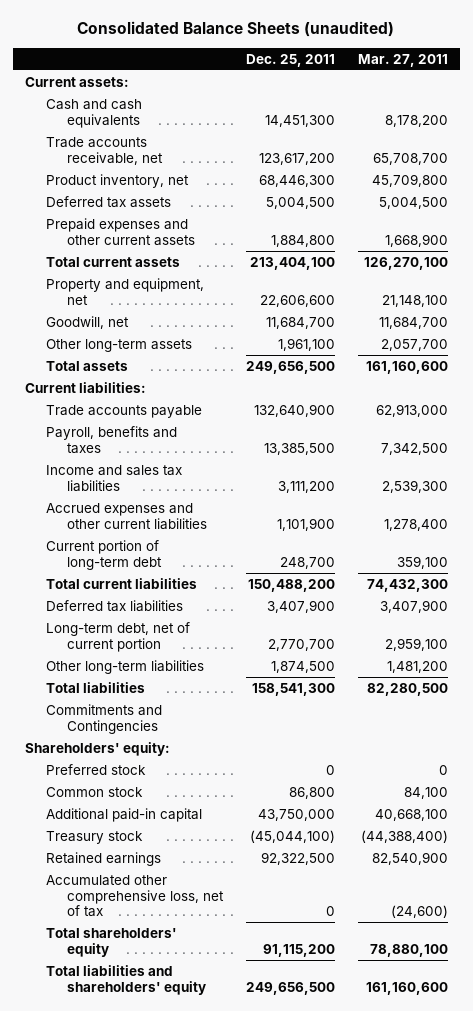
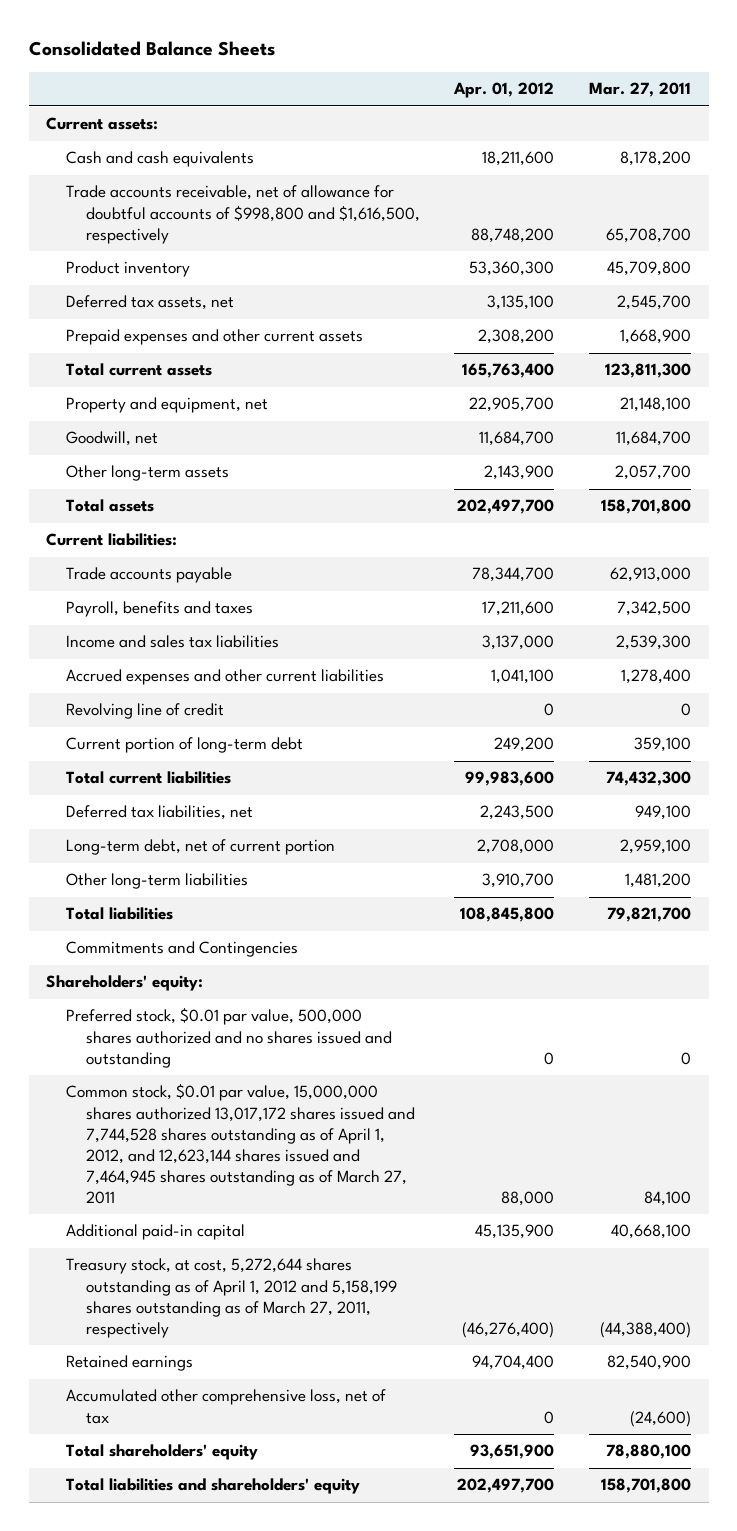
[77,21,395,38] Consolidated Balance Sheets (unaudited) -> [28,40,275,56] Consolidated Balance Sheets
[245,53,335,67] Dec. 25, 2011 -> none
none -> [453,82,555,99] Apr. 01, 2012
[45,136,163,165] Trade accounts receivable, net -> [65,185,420,244] Trade accounts receivable, net of allowance for doubtful accounts of $998,800 and $1,616,500, respectively
[45,173,189,188] Product inventory, net -> [65,261,190,278] Product inventory
[45,195,171,208] Deferred tax assets -> [65,295,234,311] Deferred tax assets, net
[378,196,448,209] 5,004,500 -> [617,295,692,311] 2,545,700
[363,256,448,270] 126,270,100 -> [605,363,692,379] 123,811,300
[365,360,448,374] 161,160,600 -> [601,499,692,515] 158,701,800
none -> [65,703,224,720] Revolving line of credit
[45,599,183,612] Deferred tax liabilities -> [65,805,253,821] Deferred tax liabilities, net
[379,599,448,613] 3,407,900 -> [635,805,692,821] 949,100
[366,682,448,696] 82,280,500 -> [607,907,692,923] 79,821,700
[45,763,146,775] Preferred stock -> [65,1007,392,1068] Preferred stock, $0.01 par value, 500,000 shares authorized and no shares issued and outstanding
[45,786,143,797] Common stock -> [65,1083,415,1204] Common stock, $0.01 par value, 15,000,000 shares authorized 13,017,172 shares issued and 7,744,528 shares outstanding as of April 1, 2012, and 12,623,144 shares issued and 7,464,945 shares outstanding as of March 27, 2011
[45,830,143,844] Treasury stock -> [65,1258,397,1338] Treasury stock, at cost, 5,272,644 shares outstanding as of April 1, 2012 and 5,158,199 shares outstanding as of March 27, 2011, respectively
[365,981,448,995] 161,160,600 -> [601,1478,692,1494] 158,701,800

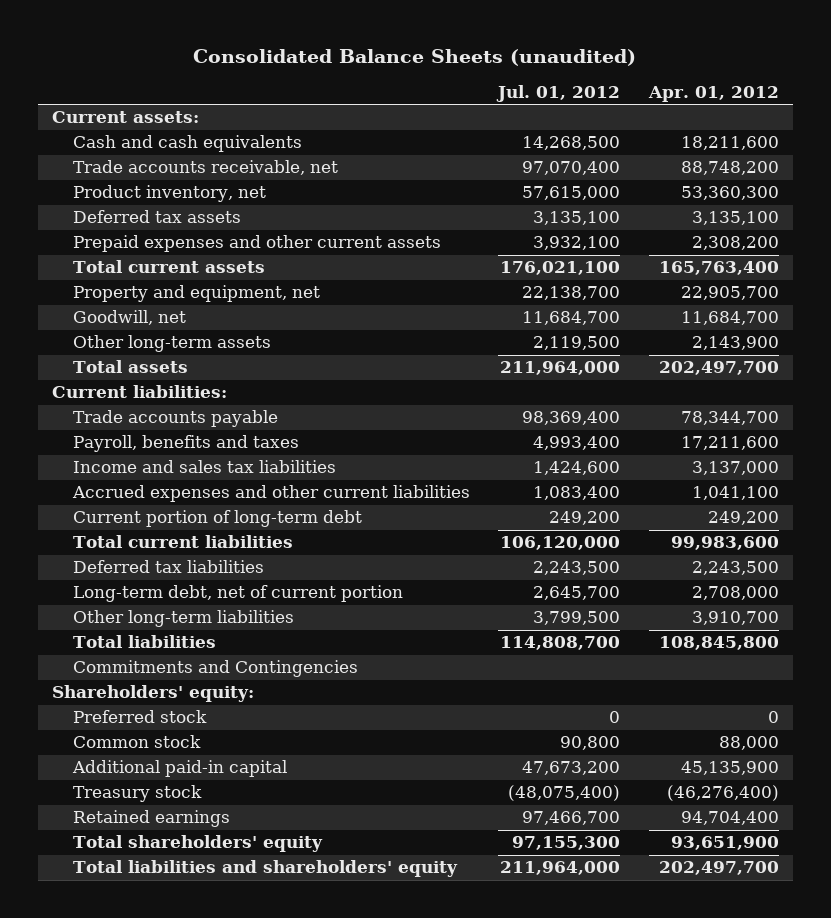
[28,40,275,56] Consolidated Balance Sheets -> [193,49,637,67] Consolidated Balance Sheets (unaudited)
[589,82,692,98] Mar. 27, 2011 -> none
none -> [496,84,621,102] Jul. 01, 2012
[65,185,420,244] Trade accounts receivable, net of allowance for doubtful accounts of $998,800 and $1,616,500, respectively -> [73,160,339,176] Trade accounts receivable, net
[65,261,190,278] Product inventory -> [73,185,267,203] Product inventory, net
[65,295,234,311] Deferred tax assets, net -> [73,210,242,224] Deferred tax assets
[65,703,224,720] Revolving line of credit -> none
[65,805,253,821] Deferred tax liabilities, net -> [73,560,265,574] Deferred tax liabilities
[65,1007,392,1068] Preferred stock, $0.01 par value, 500,000 shares authorized and no shares issued and outstanding -> [73,710,208,724] Preferred stock
[65,1083,415,1204] Common stock, $0.01 par value, 15,000,000 shares authorized 13,017,172 shares issued and 7,744,528 shares outstanding as of April 1, 2012, and 12,623,144 shares issued and 7,464,945 shares outstanding as of March 27, 2011 -> [73,735,202,749] Common stock
[65,1258,397,1338] Treasury stock, at cost, 5,272,644 shares outstanding as of April 1, 2012 and 5,158,199 shares outstanding as of March 27, 2011, respectively -> [73,785,203,803] Treasury stock
[65,1389,386,1424] Accumulated other comprehensive loss, net of tax -> none

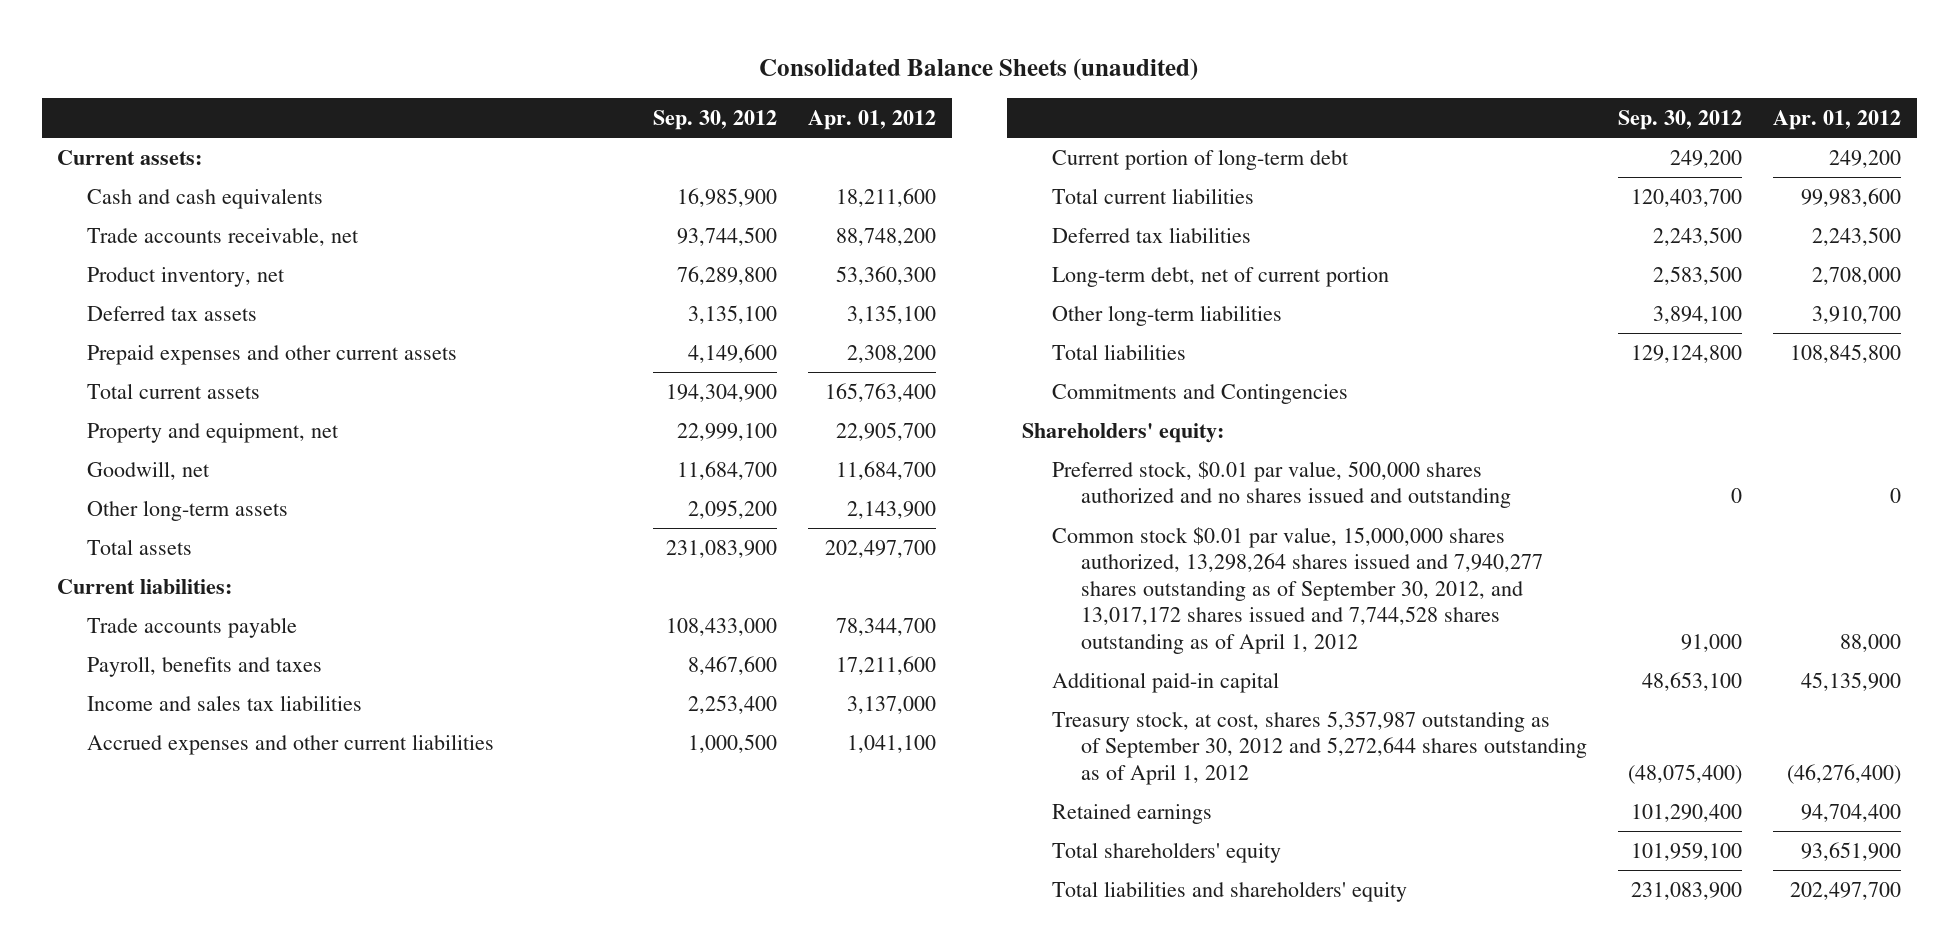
[496,84,621,102] Jul. 01, 2012 -> none
none -> [653,109,778,130] Sep. 30, 2012
[73,710,208,724] Preferred stock -> [1051,460,1511,509] Preferred stock, $0.01 par value, 500,000 shares authorized and no shares issued and outstanding
[73,735,202,749] Common stock -> [1051,526,1543,654] Common stock $0.01 par value, 15,000,000 shares authorized, 13,298,264 shares issued and 7,940,277 shares outstanding as of September 30, 2012, and 13,017,172 shares issued and 7,744,528 shares outstanding as of April 1, 2012
[73,785,203,803] Treasury stock -> [1051,710,1587,785] Treasury stock, at cost, shares 5,357,987 outstanding as of September 30, 2012 and 5,272,644 shares outstanding as of April 1, 2012

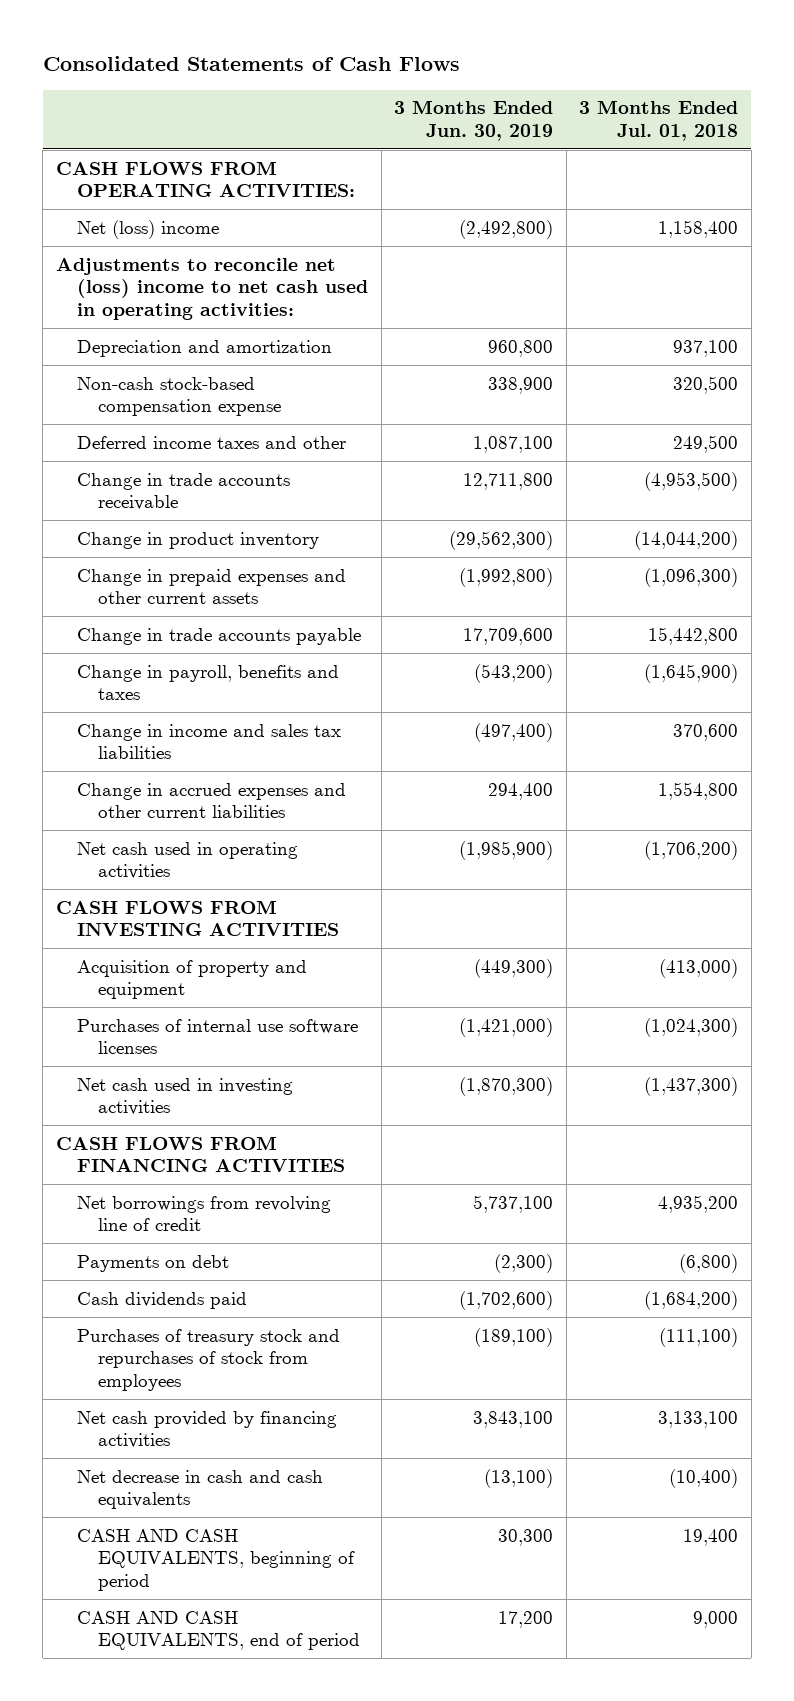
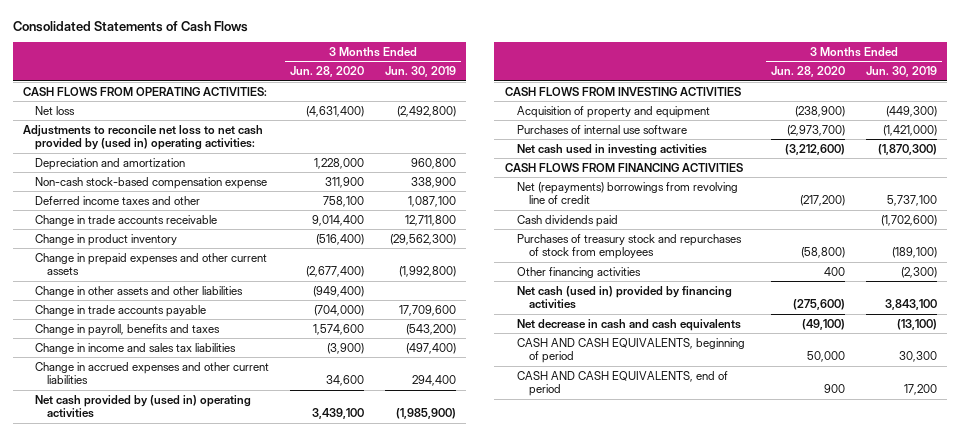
[579,100,739,141] 3 Months Ended Jul. 01, 2018 -> none
none -> [290,66,365,78] Jun. 28, 2020
[77,219,220,239] Net (loss) income -> [35,105,76,115] Net loss
[55,257,369,320] Adjustments to reconcile net (loss) income to net cash used in operating activities: -> [23,124,264,151] Adjustments to reconcile net loss to net cash provided by (used in) operating activities:
none -> [35,285,244,297] Change in other assets and other liabilities
[77,841,299,880] Net cash used in operating activities -> [35,394,252,419] Net cash provided by (used in) operating activities
[77,1018,359,1055] Purchases of internal use software licenses -> [516,124,687,134] Purchases of internal use software
[77,1254,230,1272] Payments on debt -> none
[77,1195,332,1232] Net borrowings from revolving line of credit -> [516,181,738,205] Net (repayments) borrowings from revolving line of credit
none -> [516,266,641,278] Other financing activities
[77,1410,338,1449] Net cash provided by financing activities -> [516,285,732,310] Net cash (used in) provided by financing activities

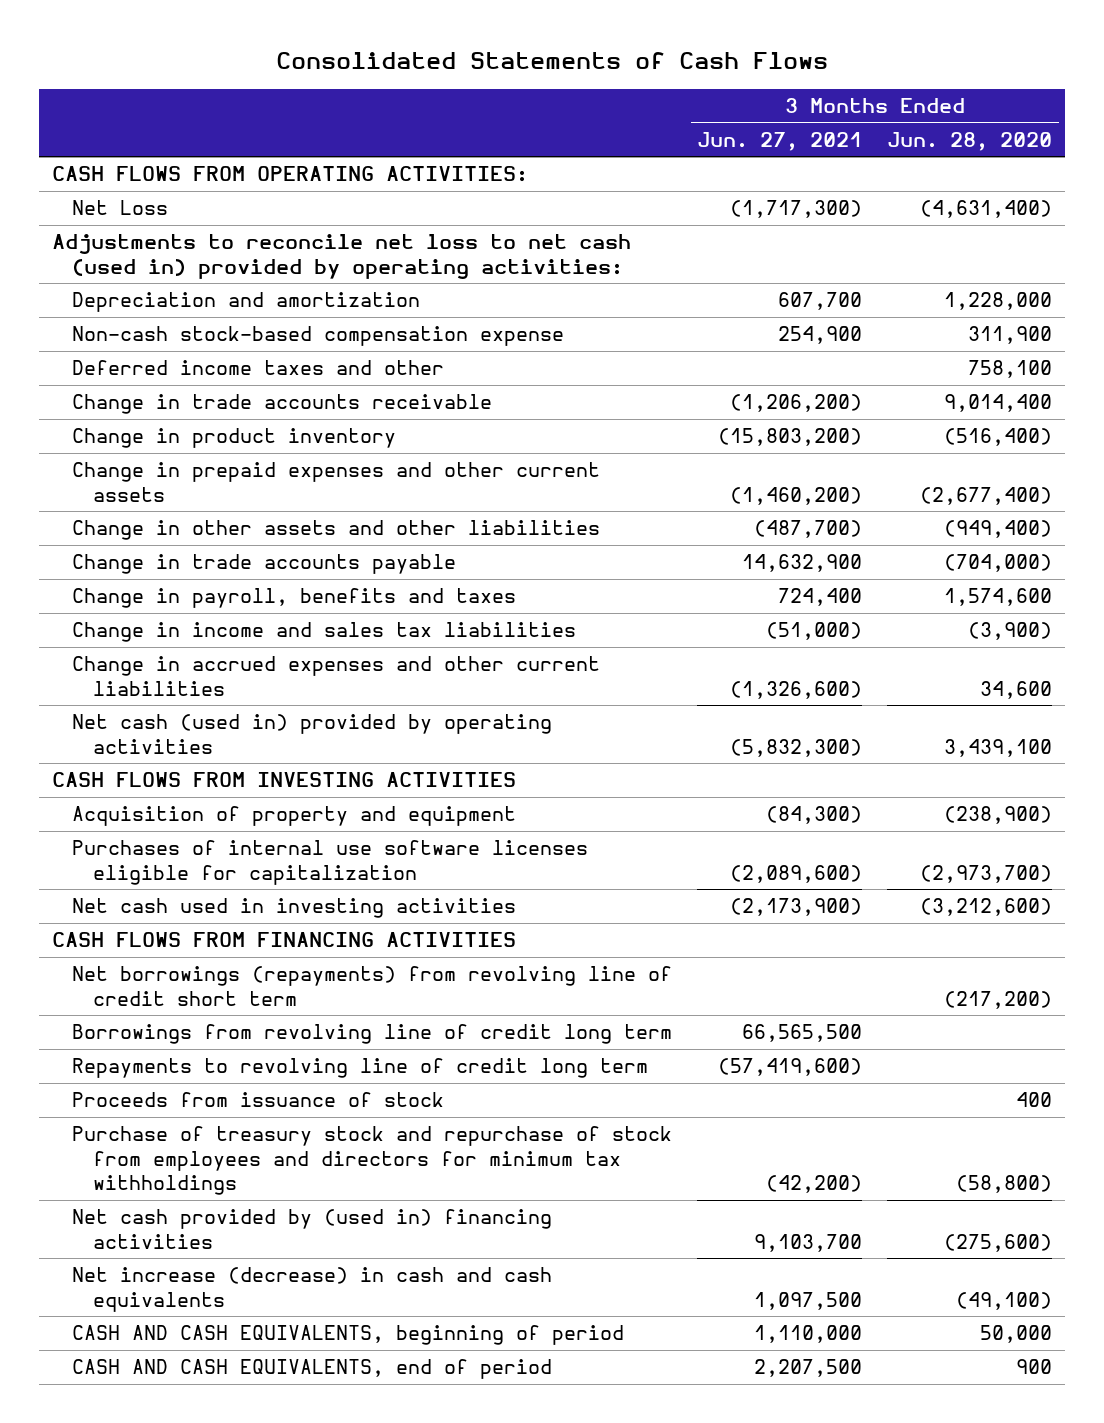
[384,66,456,78] Jun. 30, 2019 -> none
none -> [697,131,863,151] Jun. 27, 2021
[35,105,76,115] Net loss -> [72,200,169,216] Net Loss
[23,124,264,151] Adjustments to reconcile net loss to net cash provided by (used in) operating activities: -> [51,234,631,279] Adjustments to reconcile net loss to net cash (used in) provided by operating activities:
[35,394,252,419] Net cash provided by (used in) operating activities -> [72,714,553,754] Net cash (used in) provided by operating activities
[516,124,687,134] Purchases of internal use software -> [72,840,589,885] Purchases of internal use software licenses eligible for capitalization
[516,214,618,227] Cash dividends paid -> none
[516,266,641,278] Other financing activities -> none
[516,181,738,205] Net (repayments) borrowings from revolving line of credit -> [72,966,673,1006] Net borrowings (repayments) from revolving line of credit short term
none -> [72,1024,673,1045] Borrowings from revolving line of credit long term
none -> [72,1058,649,1079] Repayments to revolving line of credit long term
none -> [72,1092,445,1108] Proceeds from issuance of stock
[516,233,742,260] Purchases of treasury stock and repurchases of stock from employees -> [72,1126,673,1196] Purchase of treasury stock and repurchase of stock from employees and directors for minimum tax withholdings
[516,285,732,310] Net cash (used in) provided by financing activities -> [72,1209,553,1249] Net cash provided by (used in) financing activities
[516,318,741,331] Net decrease in cash and cash equivalents -> [72,1267,553,1312] Net increase (decrease) in cash and cash equivalents

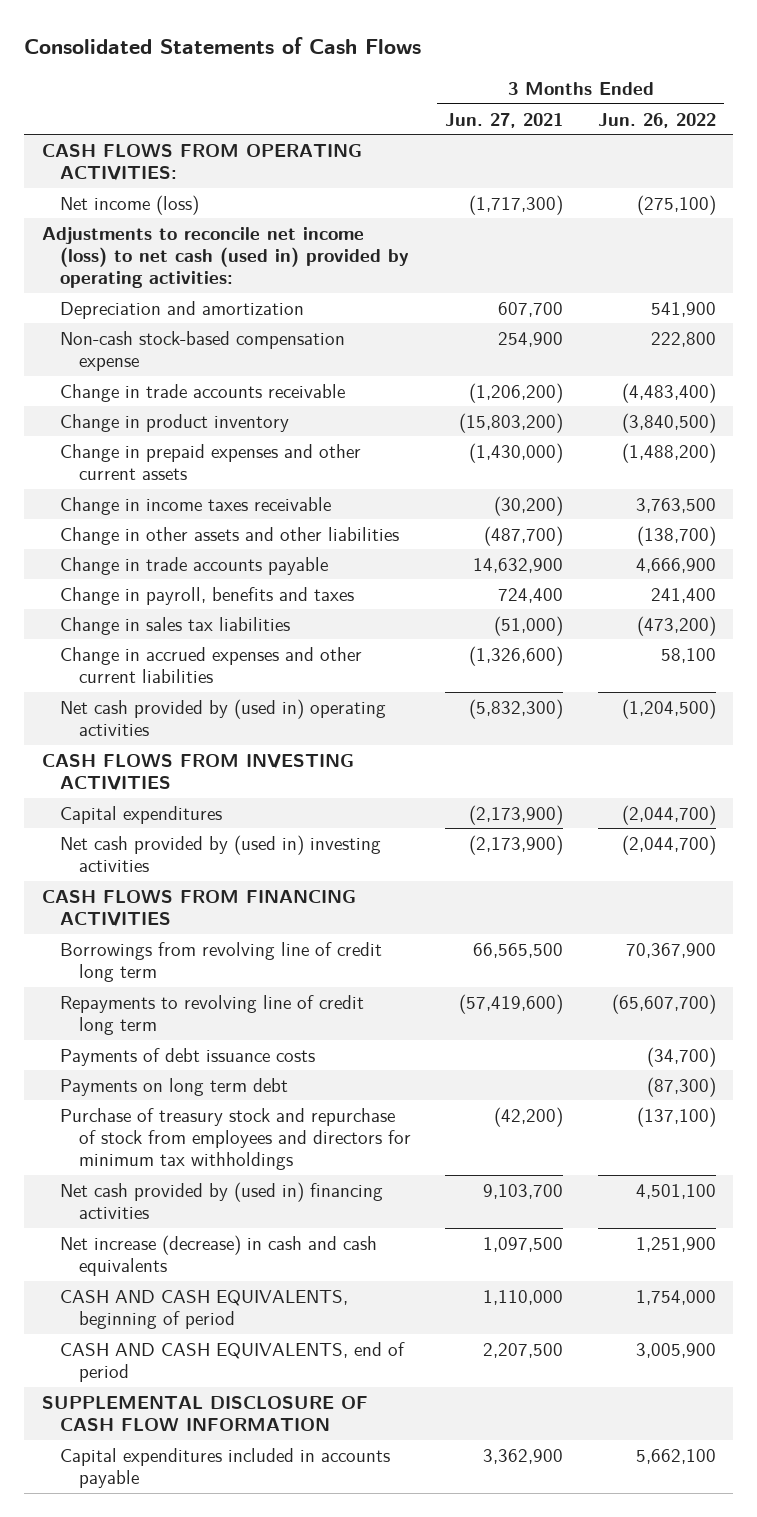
[887,131,1053,151] Jun. 28, 2020 -> none
none -> [597,112,716,128] Jun. 26, 2022
[72,200,169,216] Net Loss -> [60,194,200,215] Net income (loss)
[51,234,631,279] Adjustments to reconcile net loss to net cash (used in) provided by operating activities: -> [41,226,410,289] Adjustments to reconcile net income (loss) to net cash (used in) provided by operating activities:
[72,360,445,376] Deferred income taxes and other -> none
[730,486,863,505] (1,460,200) -> [469,442,564,463] (1,430,000)
none -> [60,496,332,515] Change in income taxes receivable
[72,622,577,643] Change in income and sales tax liabilities -> [60,616,291,635] Change in sales tax liabilities
[72,714,553,754] Net cash (used in) provided by operating activities -> [60,698,387,737] Net cash provided by (used in) operating activities
[72,806,517,827] Acquisition of property and equipment -> none
[72,840,589,885] Purchases of internal use software licenses eligible for capitalization -> none
none -> [60,805,223,824] Capital expenditures
[72,898,517,919] Net cash used in investing activities -> [60,834,382,873] Net cash provided by (used in) investing activities
[72,966,673,1006] Net borrowings (repayments) from revolving line of credit short term -> none
[72,1092,445,1108] Proceeds from issuance of stock -> none
none -> [60,1047,316,1066] Payments of debt issuance costs
none -> [60,1077,289,1096] Payments on long term debt
none -> [41,1395,368,1432] SUPPLEMENTAL DISCLOSURE OF CASH FLOW INFORMATION
none -> [60,1447,391,1489] Capital expenditures included in accounts payable

